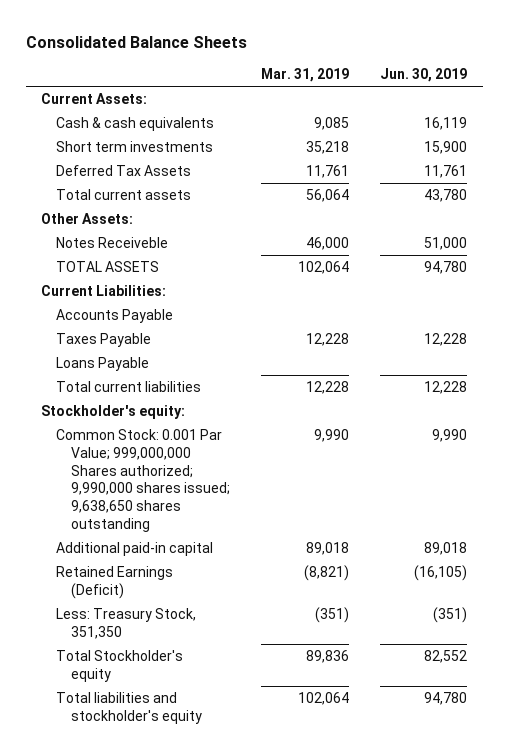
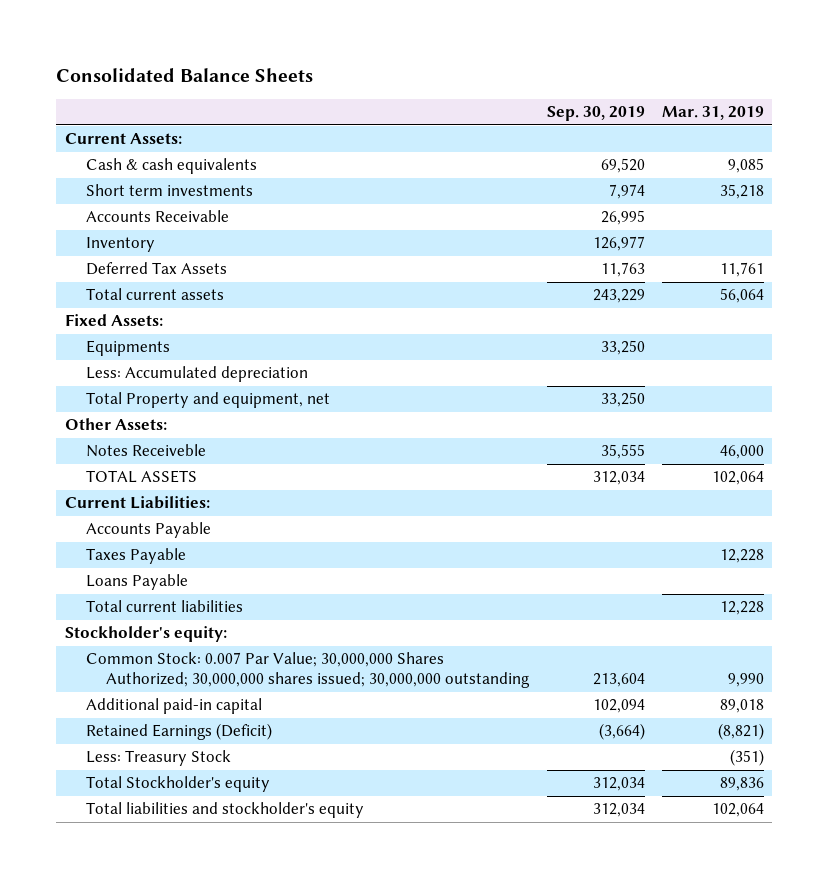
[380,68,468,83] Jun. 30, 2019 -> none
none -> [546,106,645,122] Sep. 30, 2019
none -> [85,210,229,223] Accounts Receivable
none -> [85,237,155,253] Inventory
none -> [64,314,163,327] Fixed Assets:
none -> [85,340,170,357] Equipments
none -> [85,366,308,383] Less: Accumulated depreciation
none -> [85,392,330,409] Total Property and equipment, net
[56,429,230,532] Common Stock: 0.001 Par Value; 999,000,000 Shares authorized; 9,990,000 shares issued; 9,638,650 shares outstanding -> [85,652,531,689] Common Stock: 0.007 Par Value; 30,000,000 Shares Authorized; 30,000,000 shares issued; 30,000,000 outstanding
[56,608,197,639] Less: Treasury Stock, 351,350 -> [85,750,231,767] Less: Treasury Stock

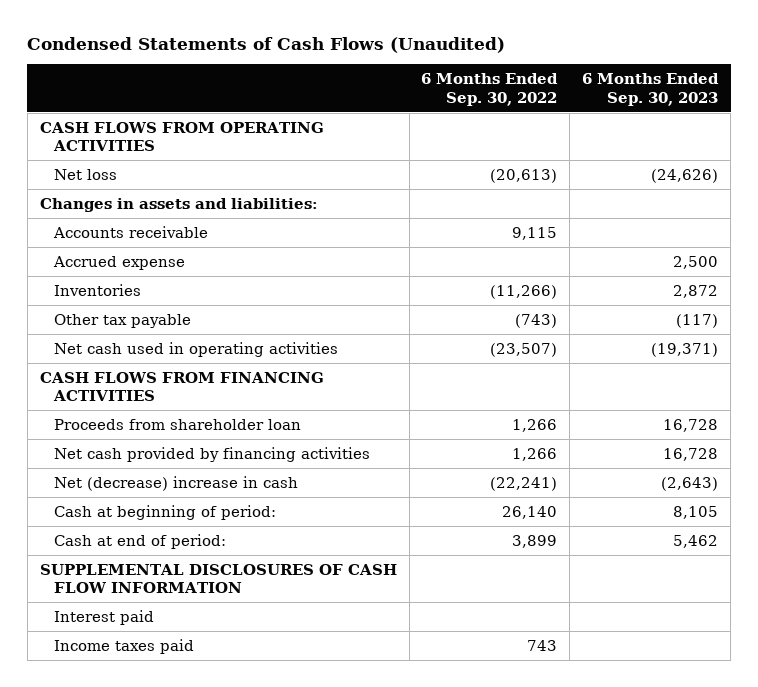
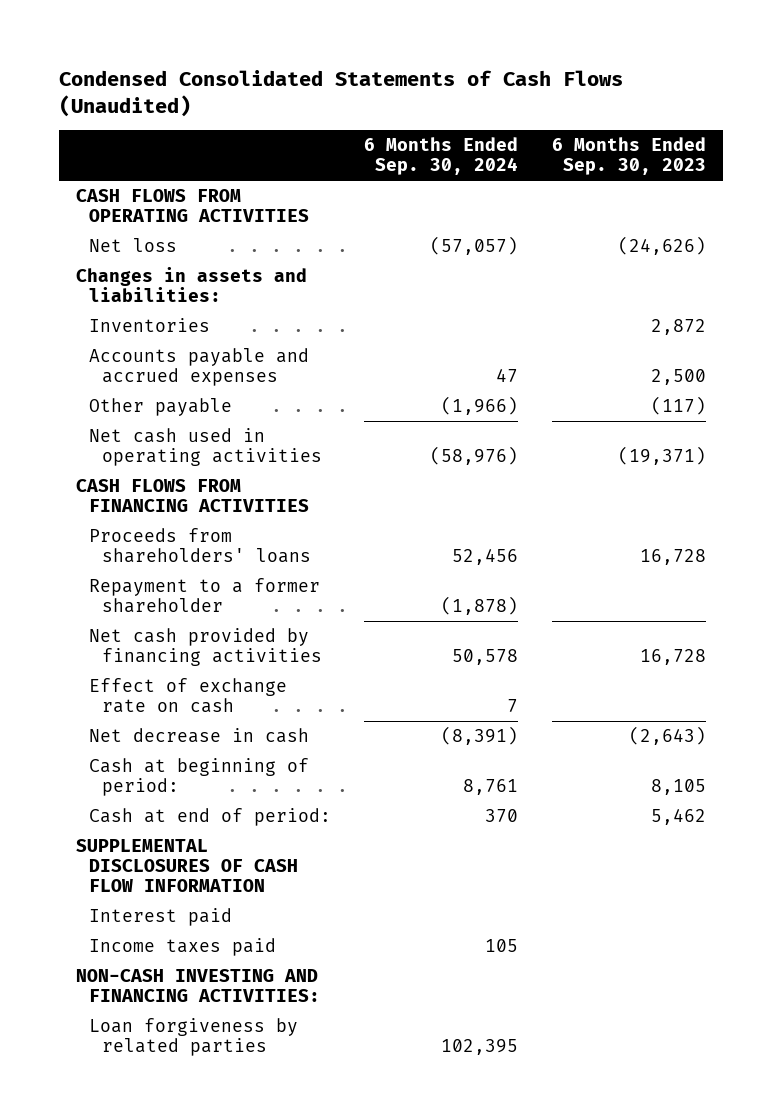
[27,36,506,53] Condensed Statements of Cash Flows (Unaudited) -> [59,69,624,117] Condensed Consolidated Statements of Cash Flows (Unaudited)
[421,72,559,106] 6 Months Ended Sep. 30, 2022 -> none
none -> [364,137,519,176] 6 Months Ended Sep. 30, 2024
[52,225,208,238] Accounts receivable -> none
[52,255,185,270] Accrued expense -> none
none -> [88,348,309,387] Accounts payable and accrued expenses
[53,313,191,328] Other tax payable -> [88,398,232,417] Other payable
[53,418,301,430] Proceeds from shareholder loan -> [88,528,311,564] Proceeds from shareholders' loans
none -> [88,578,320,614] Repayment to a former shareholder
none -> [88,678,287,714] Effect of exchange rate on cash
[53,475,298,491] Net (decrease) increase in cash -> [88,728,309,744] Net decrease in cash
none -> [75,969,320,1003] NON-CASH INVESTING AND FINANCING ACTIVITIES:
none -> [88,1018,298,1057] Loan forgiveness by related parties

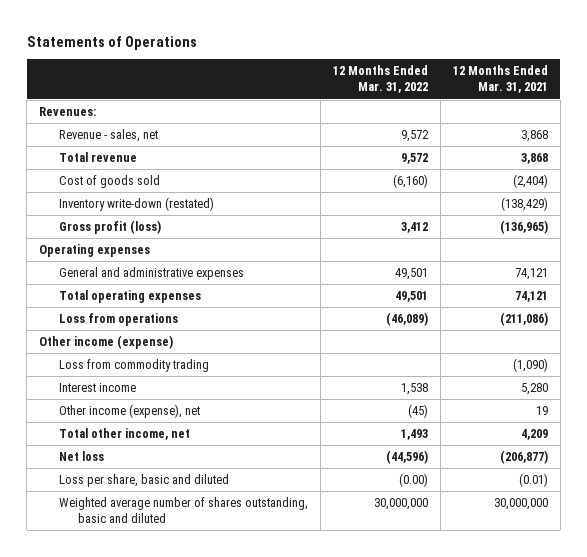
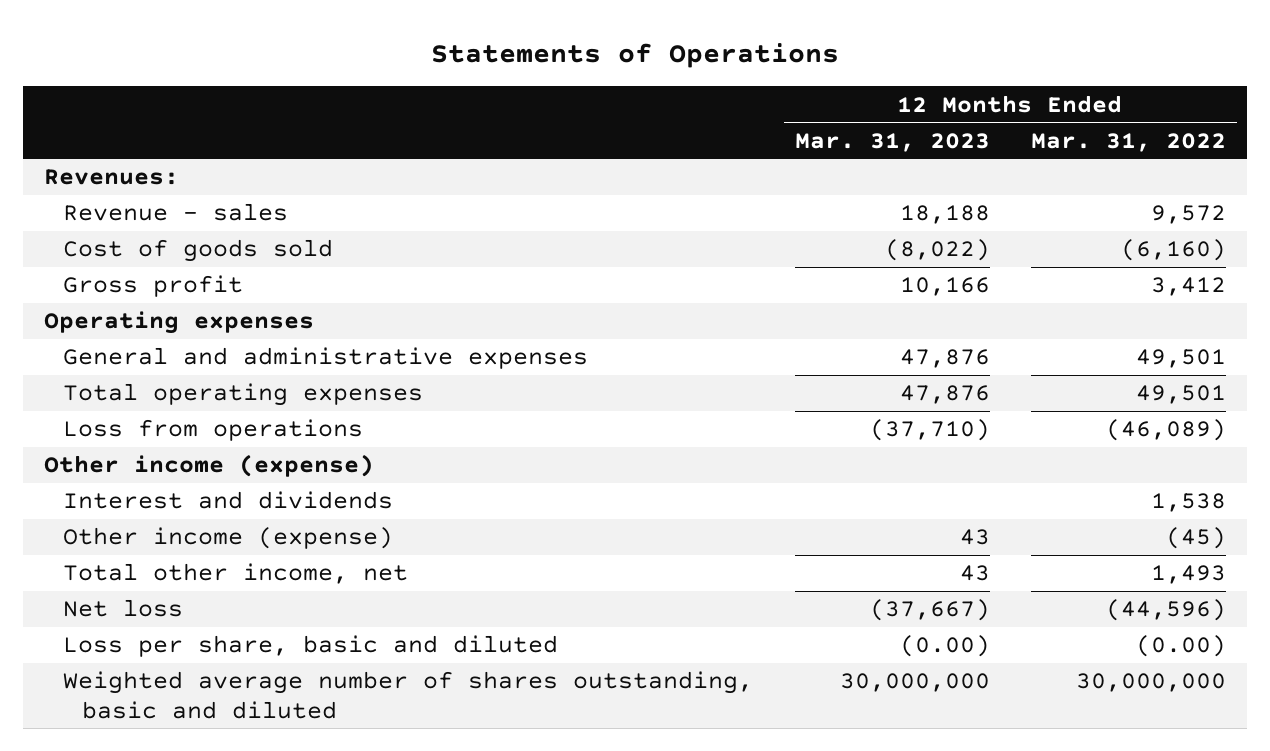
[452,65,548,94] 12 Months Ended Mar. 31, 2021 -> none
none -> [794,132,990,152] Mar. 31, 2023
[58,152,137,163] Total revenue -> none
[58,129,158,143] Revenue - sales, net -> [62,203,288,222] Revenue - sales
[58,197,214,212] Inventory write-down (restated) -> none
[58,220,161,235] Gross profit (loss) -> [62,275,243,298] Gross profit
[58,359,209,373] Loss from commodity trading -> none
[58,383,136,393] Interest income -> [62,491,393,510] Interest and dividends
[58,404,200,419] Other income (expense), net -> [62,527,393,550] Other income (expense)

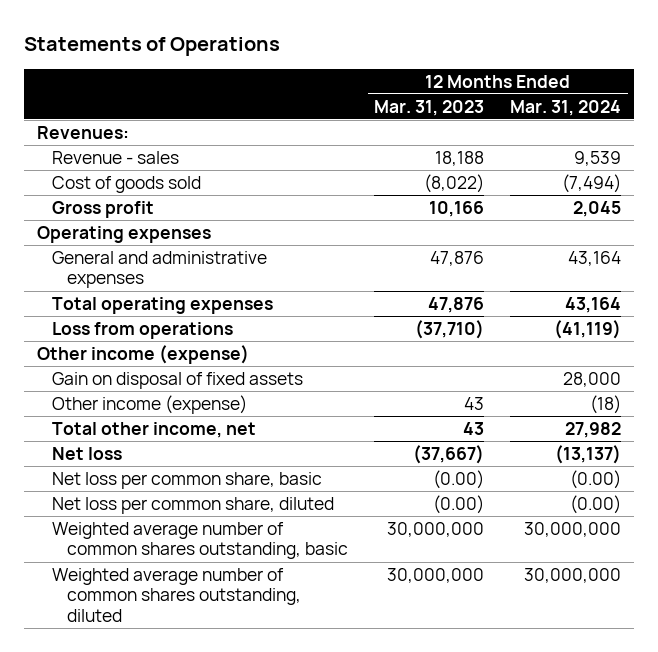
[1031,132,1227,152] Mar. 31, 2022 -> none
none -> [510,99,622,116] Mar. 31, 2024
[62,491,393,510] Interest and dividends -> none
none -> [52,371,304,389] Gain on disposal of fixed assets
[62,635,558,658] Loss per share, basic and diluted -> [52,471,323,489] Net loss per common share, basic
none -> [52,496,335,514] Net loss per common share, diluted
[62,671,753,719] Weighted average number of shares outstanding, basic and diluted -> [52,521,349,560] Weighted average number of common shares outstanding, basic
none -> [52,567,302,622] Weighted average number of common shares outstanding, diluted

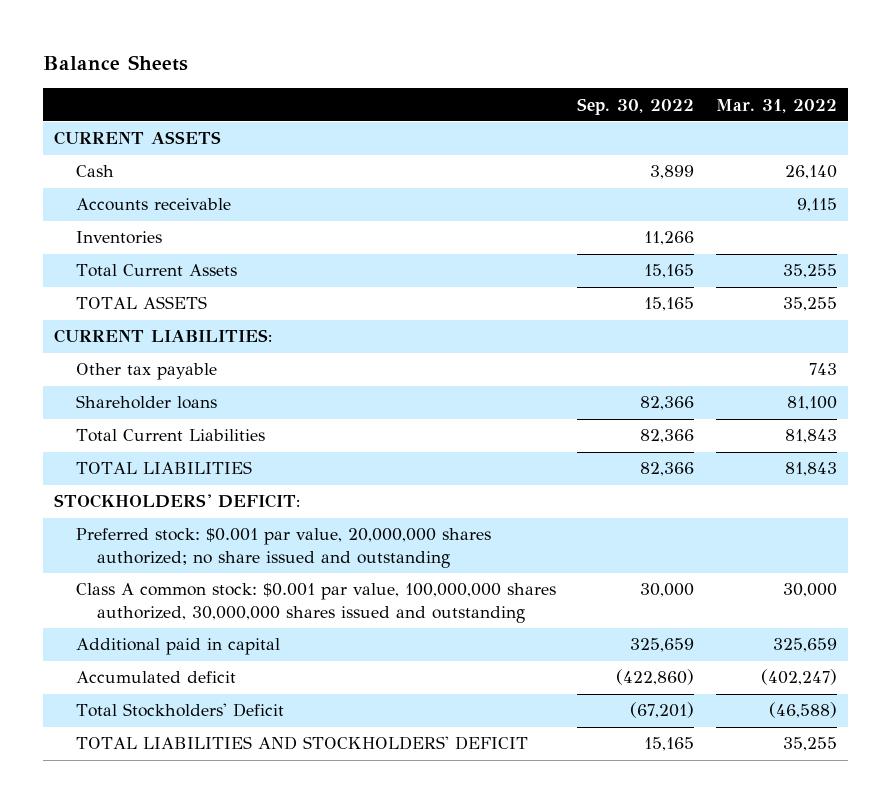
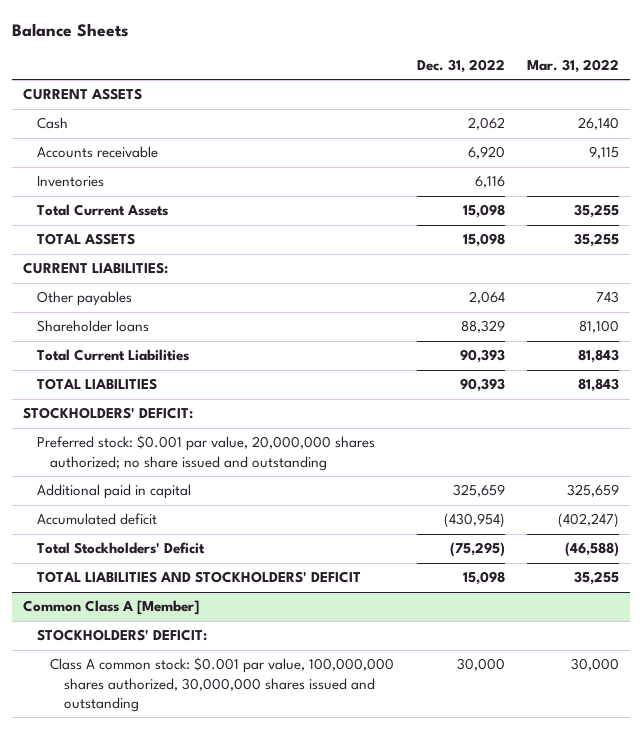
[577,97,695,115] Sep. 30, 2022 -> none
none -> [416,58,505,73] Dec. 31, 2022
[75,363,217,381] Other tax payable -> [36,291,132,307] Other payables
[75,583,556,623] Class A common stock: $0.001 par value, 100,000,000 shares authorized, 30,000,000 shares issued and outstanding -> none
none -> [23,600,200,616] Common Class A [Member]
none -> [36,629,207,642] STOCKHOLDERS' DEFICIT:
none -> [50,657,395,712] Class A common stock: $0.001 par value, 100,000,000 shares authorized, 30,000,000 shares issued and outstanding

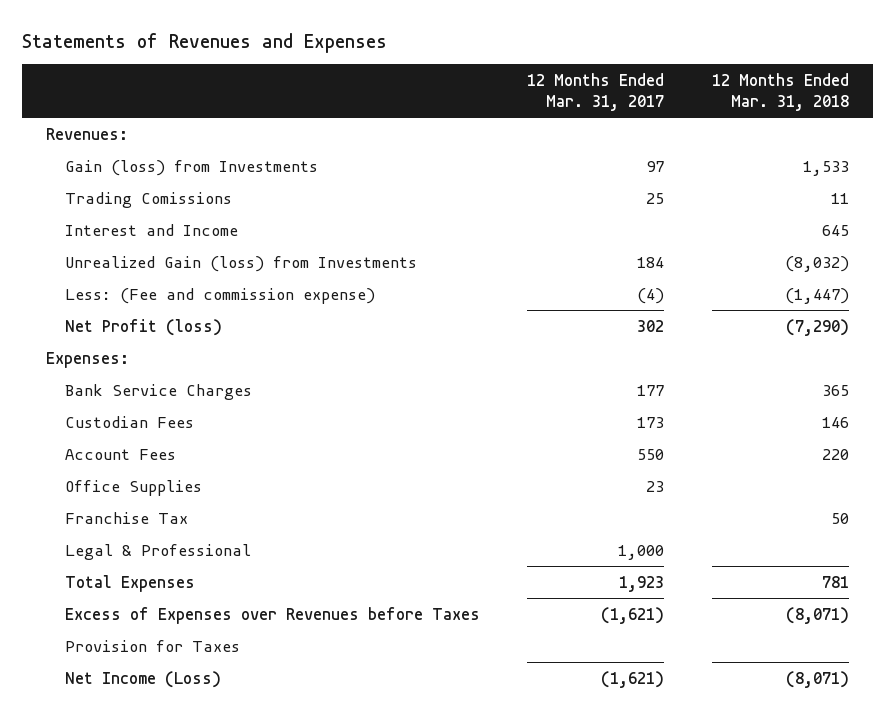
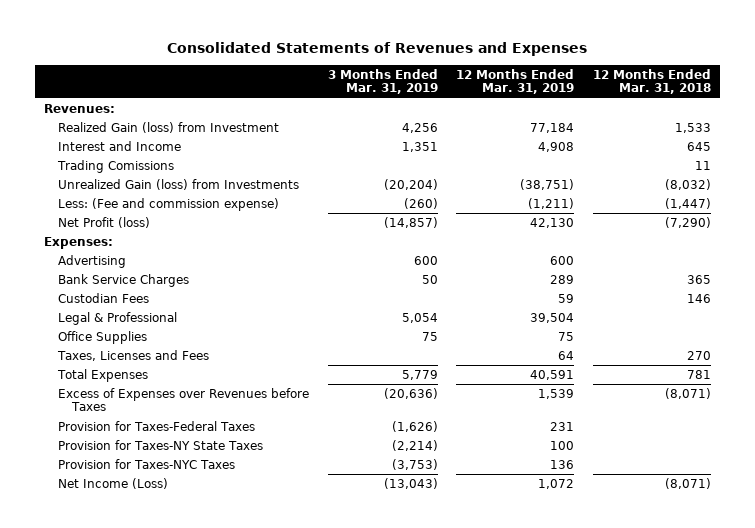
[22,32,388,53] Statements of Revenues and Expenses -> [167,42,588,57] Consolidated Statements of Revenues and Expenses
[527,72,665,111] 12 Months Ended Mar. 31, 2017 -> none
none -> [327,68,438,95] 3 Months Ended Mar. 31, 2019
none -> [456,68,575,95] 12 Months Ended Mar. 31, 2019
[64,159,318,176] Gain (loss) from Investments -> [58,121,280,133] Realized Gain (loss) from Investment
[64,191,232,208] Trading Comissions -> [57,159,175,173] Trading Comissions
none -> [58,254,127,268] Advertising
[64,448,176,460] Account Fees -> none
[64,511,188,524] Franchise Tax -> none
[64,479,202,496] Office Supplies -> [58,330,148,344] Office Supplies
none -> [57,349,210,361] Taxes, Licenses and Fees
[64,639,240,652] Provision for Taxes -> [58,420,256,431] Provision for Taxes-Federal Taxes
none -> [58,439,264,450] Provision for Taxes-NY State Taxes
none -> [58,458,236,469] Provision for Taxes-NYC Taxes

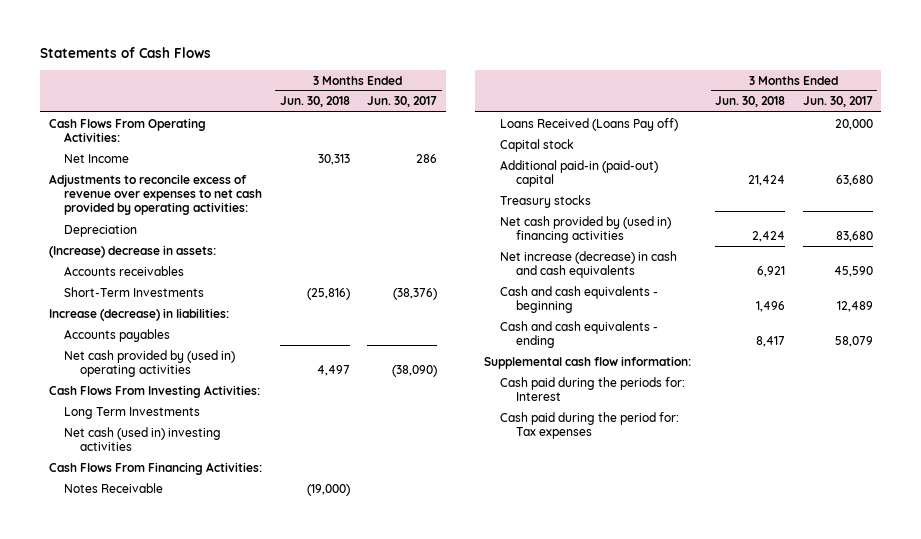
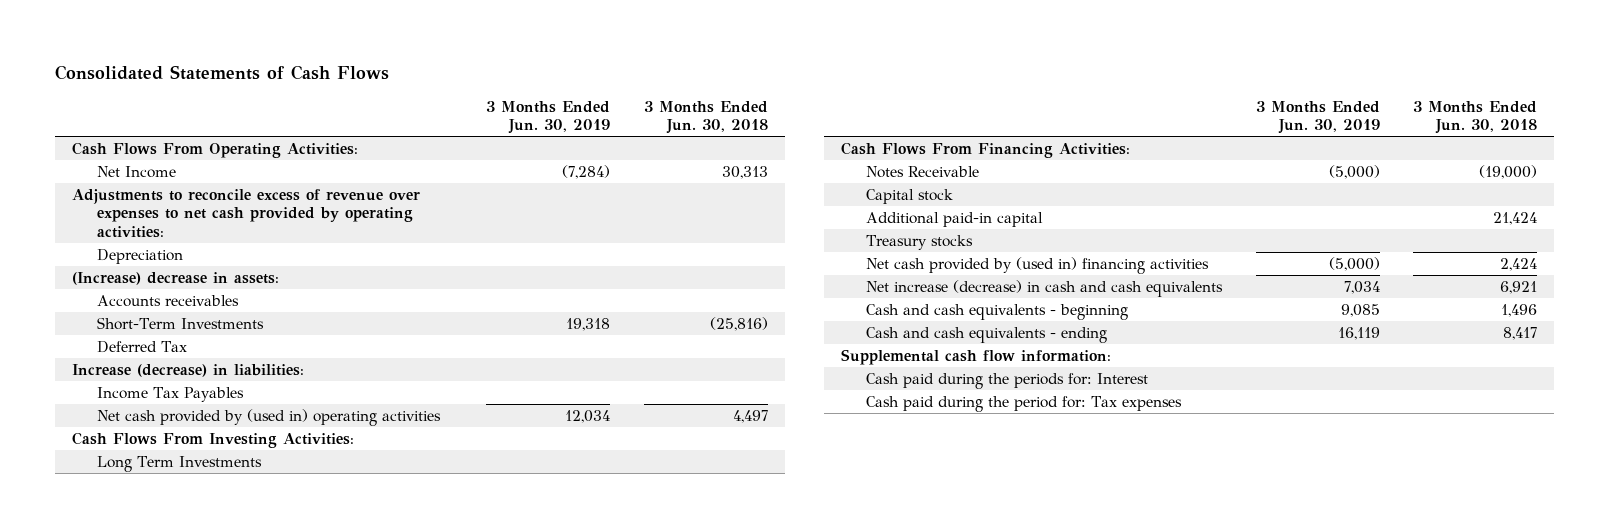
[39,47,211,59] Statements of Cash Flows -> [54,65,389,81] Consolidated Statements of Cash Flows
[367,96,438,108] Jun. 30, 2017 -> none
none -> [486,100,611,135] 3 Months Ended Jun. 30, 2019
none -> [96,340,187,353] Deferred Tax
[64,328,171,342] Accounts payables -> none
none -> [96,386,244,402] Income Tax Payables
[64,426,222,452] Net cash (used in) investing activities -> none
[499,117,678,131] Loans Received (Loans Pay off) -> none
[499,159,658,188] Additional paid-in (paid-out) capital -> [865,211,1043,227] Additional paid-in capital

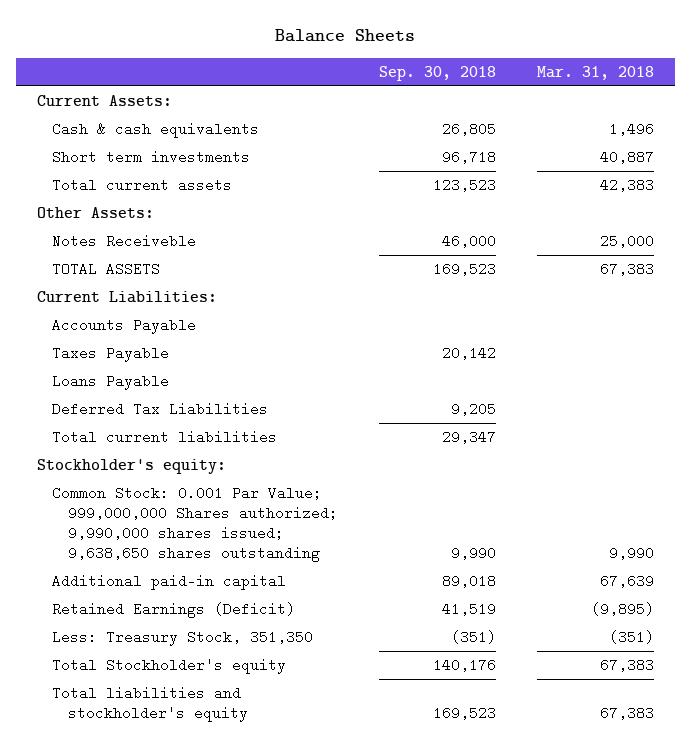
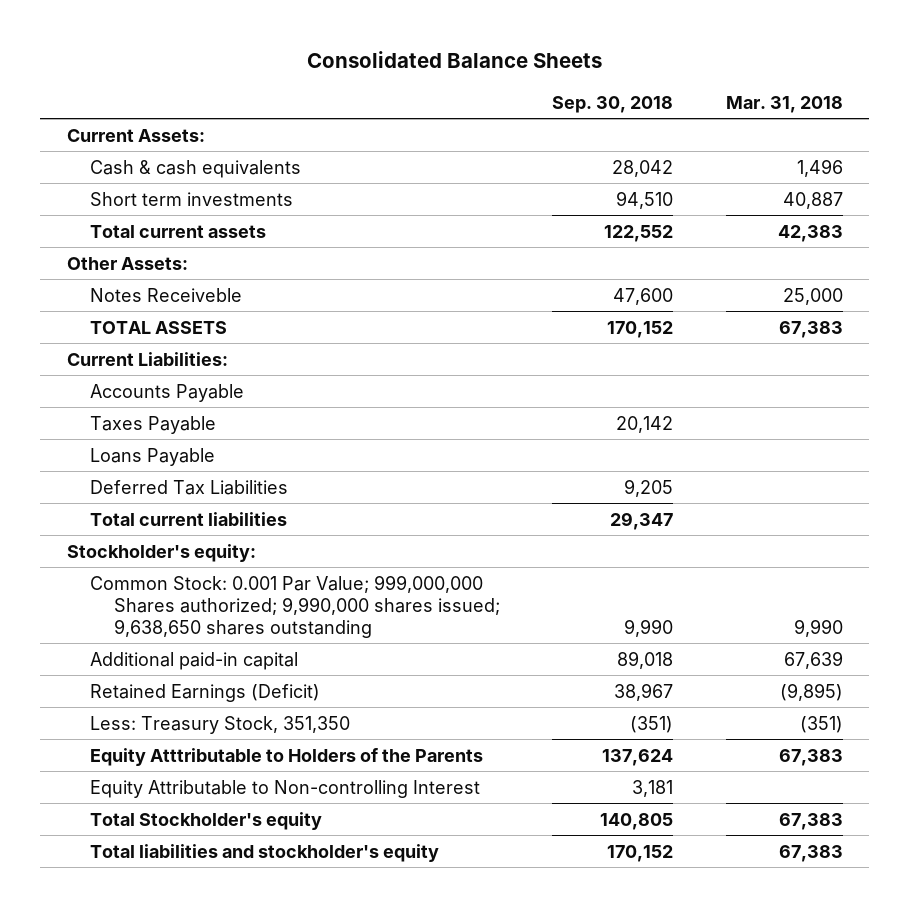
[275,29,416,43] Balance Sheets -> [306,51,602,69] Consolidated Balance Sheets
[441,121,496,136] 26,805 -> [612,159,674,177] 28,042
[441,149,496,164] 96,718 -> [616,190,674,209] 94,510
[432,177,496,192] 123,523 -> [604,224,674,242] 122,552
[441,233,496,248] 46,000 -> [613,287,674,305] 47,600
[432,261,496,276] 169,523 -> [607,320,674,338] 170,152
[441,601,496,616] 41,519 -> [614,682,674,701] 38,967
none -> [90,747,484,766] Equity Atttributable to Holders of the Parents
none -> [90,779,481,798] Equity Attributable to Non-controlling Interest
[432,657,496,672] 140,176 -> [600,812,674,830] 140,805
[432,705,496,720] 169,523 -> [607,844,674,862] 170,152

